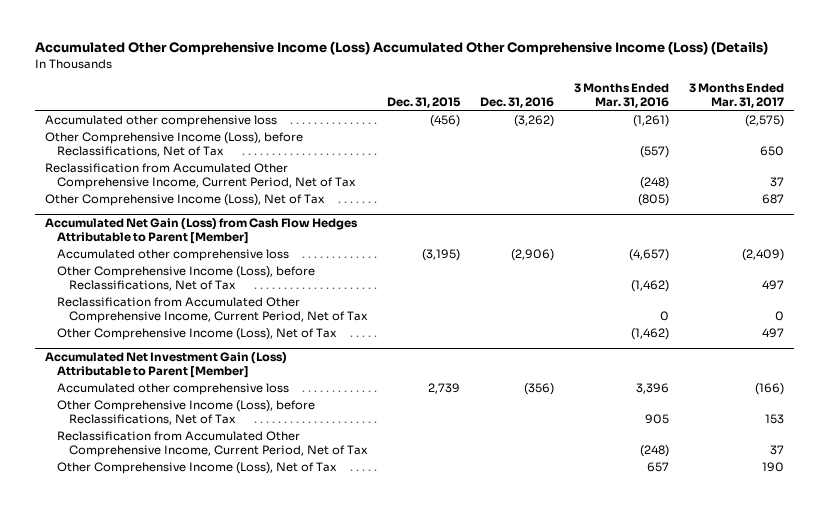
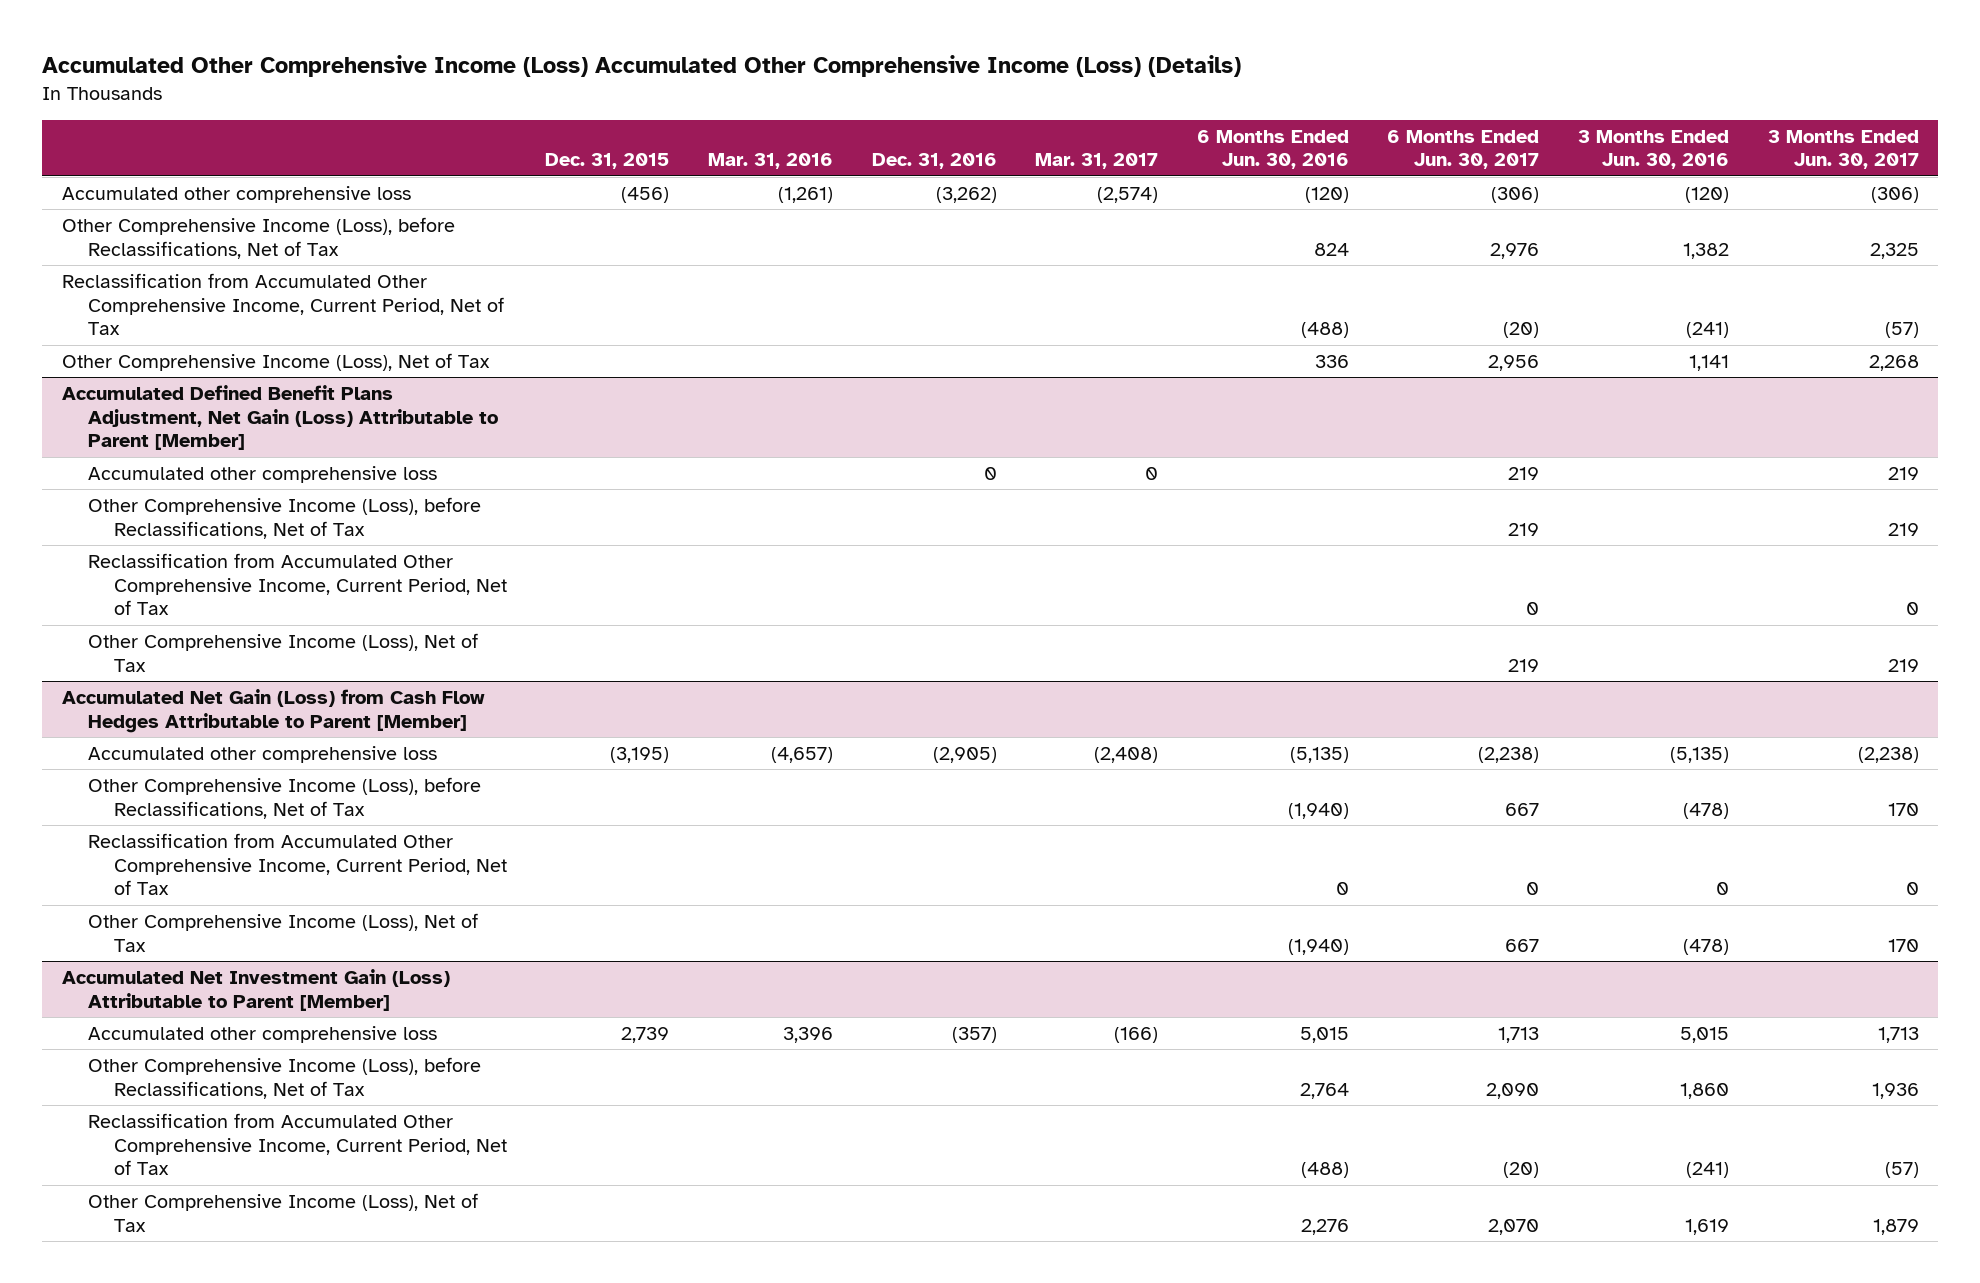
[574,82,670,108] 3 Months Ended Mar. 31, 2016 -> none
[689,82,785,108] 3 Months Ended Mar. 31, 2017 -> none
none -> [707,153,833,170] Mar. 31, 2016
none -> [1035,153,1159,170] Mar. 31, 2017
none -> [1196,129,1349,170] 6 Months Ended Jun. 30, 2016
none -> [1387,129,1540,170] 6 Months Ended Jun. 30, 2017
none -> [1578,129,1730,170] 3 Months Ended Jun. 30, 2016
none -> [1767,129,1919,170] 3 Months Ended Jun. 30, 2017
none -> [61,384,498,451] Accumulated Defined Benefit Plans Adjustment, Net Gain (Loss) Attributable to Parent [Member]
none -> [87,465,437,483] Accumulated other comprehensive loss
none -> [87,496,481,539] Other Comprehensive Income (Loss), before Reclassifications, Net of Tax
none -> [87,552,507,616] Reclassification from Accumulated Other Comprehensive Income, Current Period, Net of Tax
none -> [87,632,478,672] Other Comprehensive Income (Loss), Net of Tax
[511,248,555,261] (2,906) -> [932,746,997,763] (2,905)
[524,382,555,395] (356) -> [951,1026,997,1043] (357)

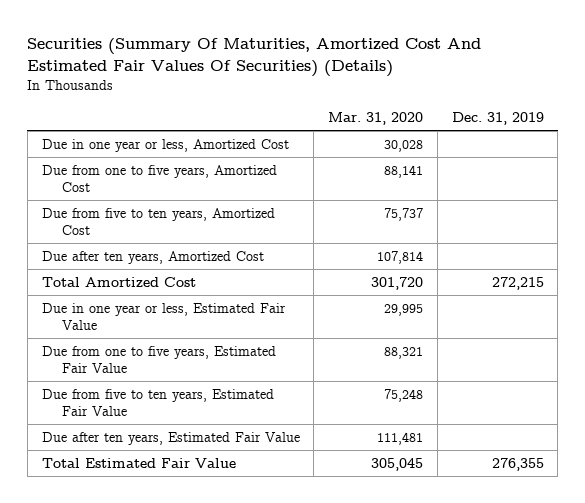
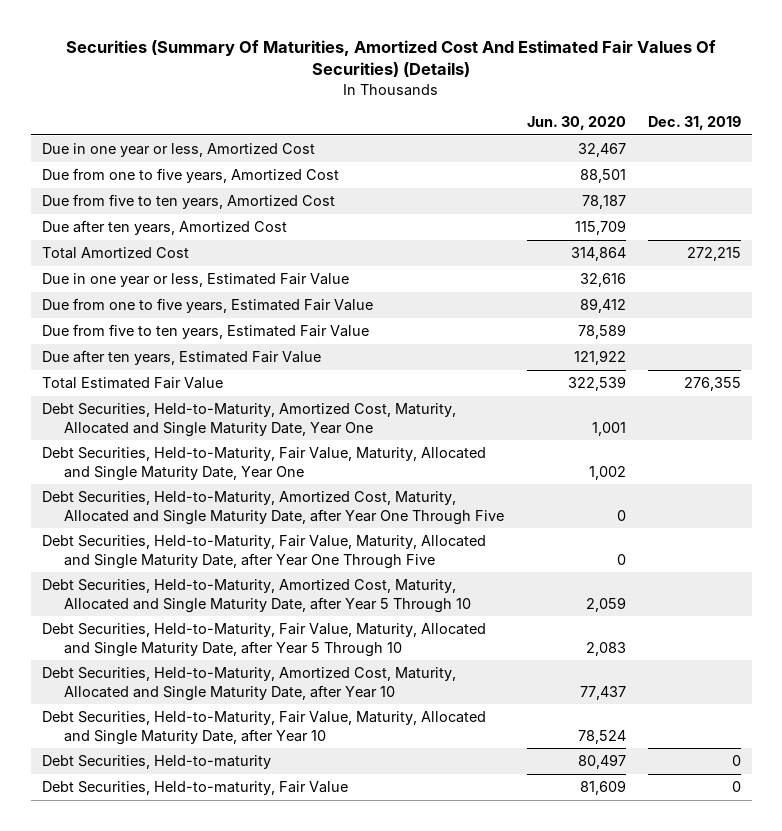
[328,111,424,125] Mar. 31, 2020 -> none
none -> [526,116,626,131] Jun. 30, 2020
none -> [41,403,456,437] Debt Securities, Held-to-Maturity, Amortized Cost, Maturity, Allocated and Single Maturity Date, Year One
none -> [41,447,486,481] Debt Securities, Held-to-Maturity, Fair Value, Maturity, Allocated and Single Maturity Date, Year One
none -> [41,491,505,525] Debt Securities, Held-to-Maturity, Amortized Cost, Maturity, Allocated and Single Maturity Date, after Year One Through Five
none -> [41,535,486,569] Debt Securities, Held-to-Maturity, Fair Value, Maturity, Allocated and Single Maturity Date, after Year One Through Five
none -> [41,579,472,613] Debt Securities, Held-to-Maturity, Amortized Cost, Maturity, Allocated and Single Maturity Date, after Year 5 Through 10
none -> [41,623,486,657] Debt Securities, Held-to-Maturity, Fair Value, Maturity, Allocated and Single Maturity Date, after Year 5 Through 10
none -> [41,667,456,701] Debt Securities, Held-to-Maturity, Amortized Cost, Maturity, Allocated and Single Maturity Date, after Year 10
none -> [41,711,486,745] Debt Securities, Held-to-Maturity, Fair Value, Maturity, Allocated and Single Maturity Date, after Year 10
none -> [41,755,271,770] Debt Securities, Held-to-maturity
none -> [41,781,348,796] Debt Securities, Held-to-maturity, Fair Value

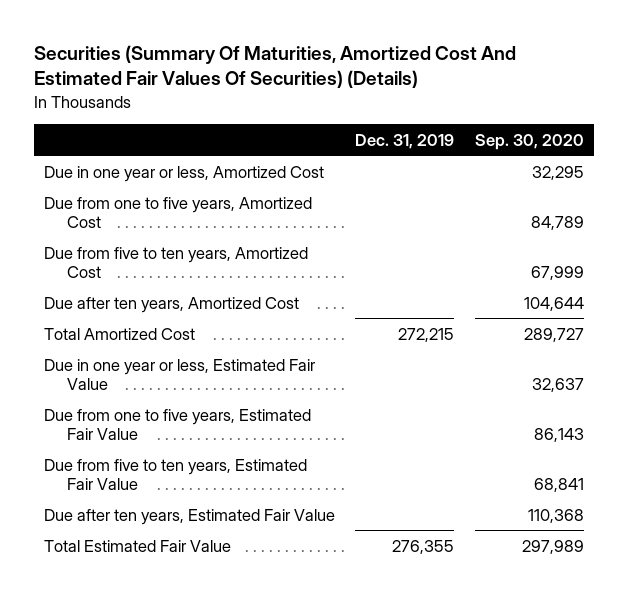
[526,116,626,131] Jun. 30, 2020 -> none
none -> [474,133,584,150] Sep. 30, 2020
[41,403,456,437] Debt Securities, Held-to-Maturity, Amortized Cost, Maturity, Allocated and Single Maturity Date, Year One -> none
[41,447,486,481] Debt Securities, Held-to-Maturity, Fair Value, Maturity, Allocated and Single Maturity Date, Year One -> none
[41,491,505,525] Debt Securities, Held-to-Maturity, Amortized Cost, Maturity, Allocated and Single Maturity Date, after Year One Through Five -> none
[41,535,486,569] Debt Securities, Held-to-Maturity, Fair Value, Maturity, Allocated and Single Maturity Date, after Year One Through Five -> none
[41,579,472,613] Debt Securities, Held-to-Maturity, Amortized Cost, Maturity, Allocated and Single Maturity Date, after Year 5 Through 10 -> none
[41,623,486,657] Debt Securities, Held-to-Maturity, Fair Value, Maturity, Allocated and Single Maturity Date, after Year 5 Through 10 -> none
[41,667,456,701] Debt Securities, Held-to-Maturity, Amortized Cost, Maturity, Allocated and Single Maturity Date, after Year 10 -> none
[41,711,486,745] Debt Securities, Held-to-Maturity, Fair Value, Maturity, Allocated and Single Maturity Date, after Year 10 -> none
[41,755,271,770] Debt Securities, Held-to-maturity -> none
[41,781,348,796] Debt Securities, Held-to-maturity, Fair Value -> none

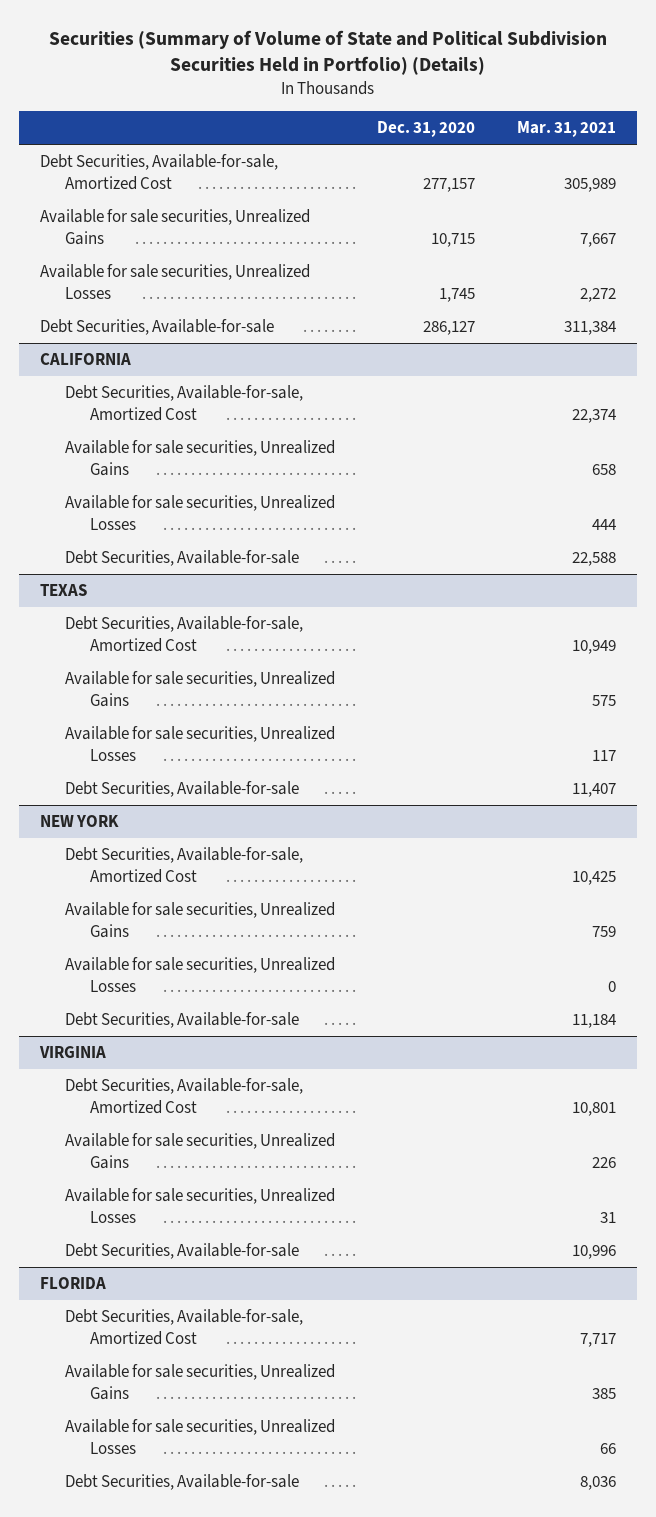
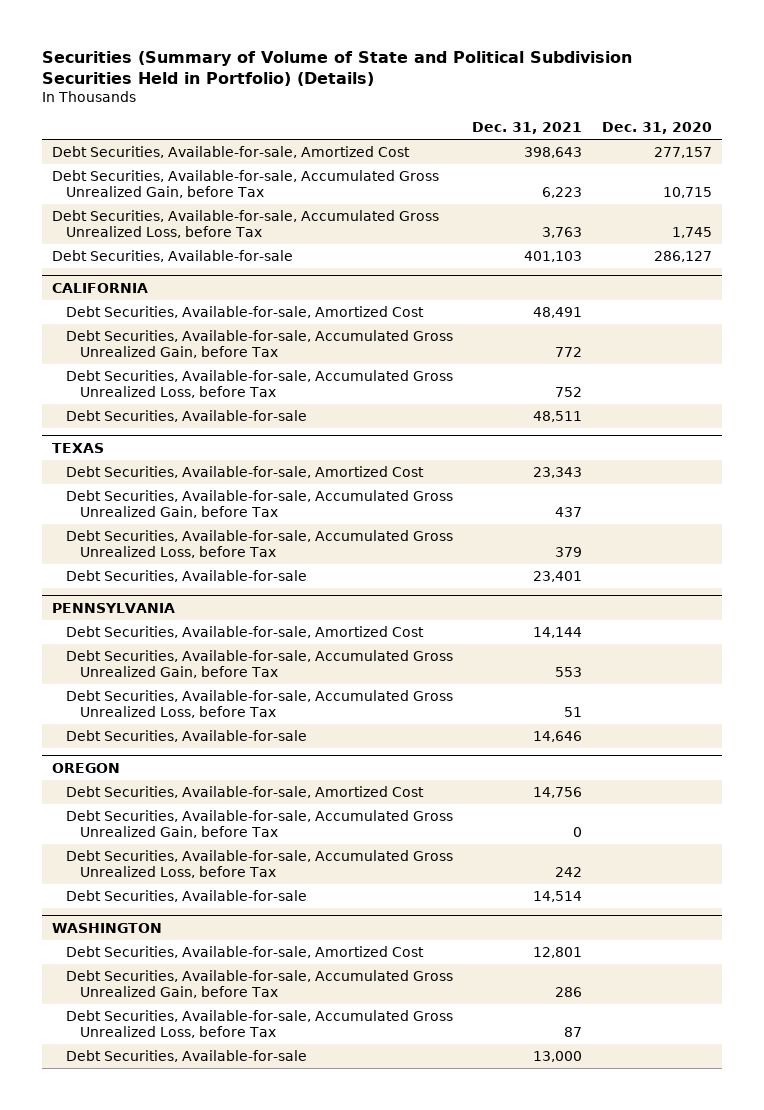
[516,121,616,138] Mar. 31, 2021 -> none
none -> [472,122,583,135] Dec. 31, 2021
[39,209,310,245] Available for sale securities, Unrealized Gains -> [51,169,439,198] Debt Securities, Available-for-sale, Accumulated Gross Unrealized Gain, before Tax
[39,264,310,299] Available for sale securities, Unrealized Losses -> [51,209,439,238] Debt Securities, Available-for-sale, Accumulated Gross Unrealized Loss, before Tax
[64,440,335,476] Available for sale securities, Unrealized Gains -> [65,329,453,358] Debt Securities, Available-for-sale, Accumulated Gross Unrealized Gain, before Tax
[64,495,335,530] Available for sale securities, Unrealized Losses -> [65,369,453,398] Debt Securities, Available-for-sale, Accumulated Gross Unrealized Loss, before Tax
[64,671,335,707] Available for sale securities, Unrealized Gains -> [65,489,453,518] Debt Securities, Available-for-sale, Accumulated Gross Unrealized Gain, before Tax
[64,726,335,761] Available for sale securities, Unrealized Losses -> [65,529,453,558] Debt Securities, Available-for-sale, Accumulated Gross Unrealized Loss, before Tax
[39,815,119,828] NEW YORK -> none
[64,847,303,883] Debt Securities, Available-for-sale, Amortized Cost -> none
[64,902,335,938] Available for sale securities, Unrealized Gains -> none
[64,957,335,992] Available for sale securities, Unrealized Losses -> none
[64,1012,299,1029] Debt Securities, Available-for-sale -> none
[38,1046,106,1059] VIRGINIA -> none
[64,1078,303,1114] Debt Securities, Available-for-sale, Amortized Cost -> none
[64,1133,335,1169] Available for sale securities, Unrealized Gains -> none
[64,1188,335,1223] Available for sale securities, Unrealized Losses -> none
[64,1243,299,1260] Debt Securities, Available-for-sale -> none
[39,1277,106,1290] FLORIDA -> none
[64,1309,303,1345] Debt Securities, Available-for-sale, Amortized Cost -> none
[64,1364,335,1400] Available for sale securities, Unrealized Gains -> none
[64,1419,335,1454] Available for sale securities, Unrealized Losses -> none
[64,1474,299,1491] Debt Securities, Available-for-sale -> none
none -> [51,602,175,613] PENNSYLVANIA
none -> [65,625,424,638] Debt Securities, Available-for-sale, Amortized Cost
none -> [65,649,453,678] Debt Securities, Available-for-sale, Accumulated Gross Unrealized Gain, before Tax
none -> [65,689,453,718] Debt Securities, Available-for-sale, Accumulated Gross Unrealized Loss, before Tax
none -> [65,729,307,742] Debt Securities, Available-for-sale
none -> [51,762,120,773] OREGON
none -> [65,785,424,798] Debt Securities, Available-for-sale, Amortized Cost
none -> [65,809,453,838] Debt Securities, Available-for-sale, Accumulated Gross Unrealized Gain, before Tax
none -> [65,849,453,878] Debt Securities, Available-for-sale, Accumulated Gross Unrealized Loss, before Tax
none -> [65,889,307,902] Debt Securities, Available-for-sale
none -> [51,922,162,933] WASHINGTON
none -> [65,945,424,958] Debt Securities, Available-for-sale, Amortized Cost
none -> [65,969,453,998] Debt Securities, Available-for-sale, Accumulated Gross Unrealized Gain, before Tax
none -> [65,1009,453,1038] Debt Securities, Available-for-sale, Accumulated Gross Unrealized Loss, before Tax
none -> [65,1049,307,1062] Debt Securities, Available-for-sale

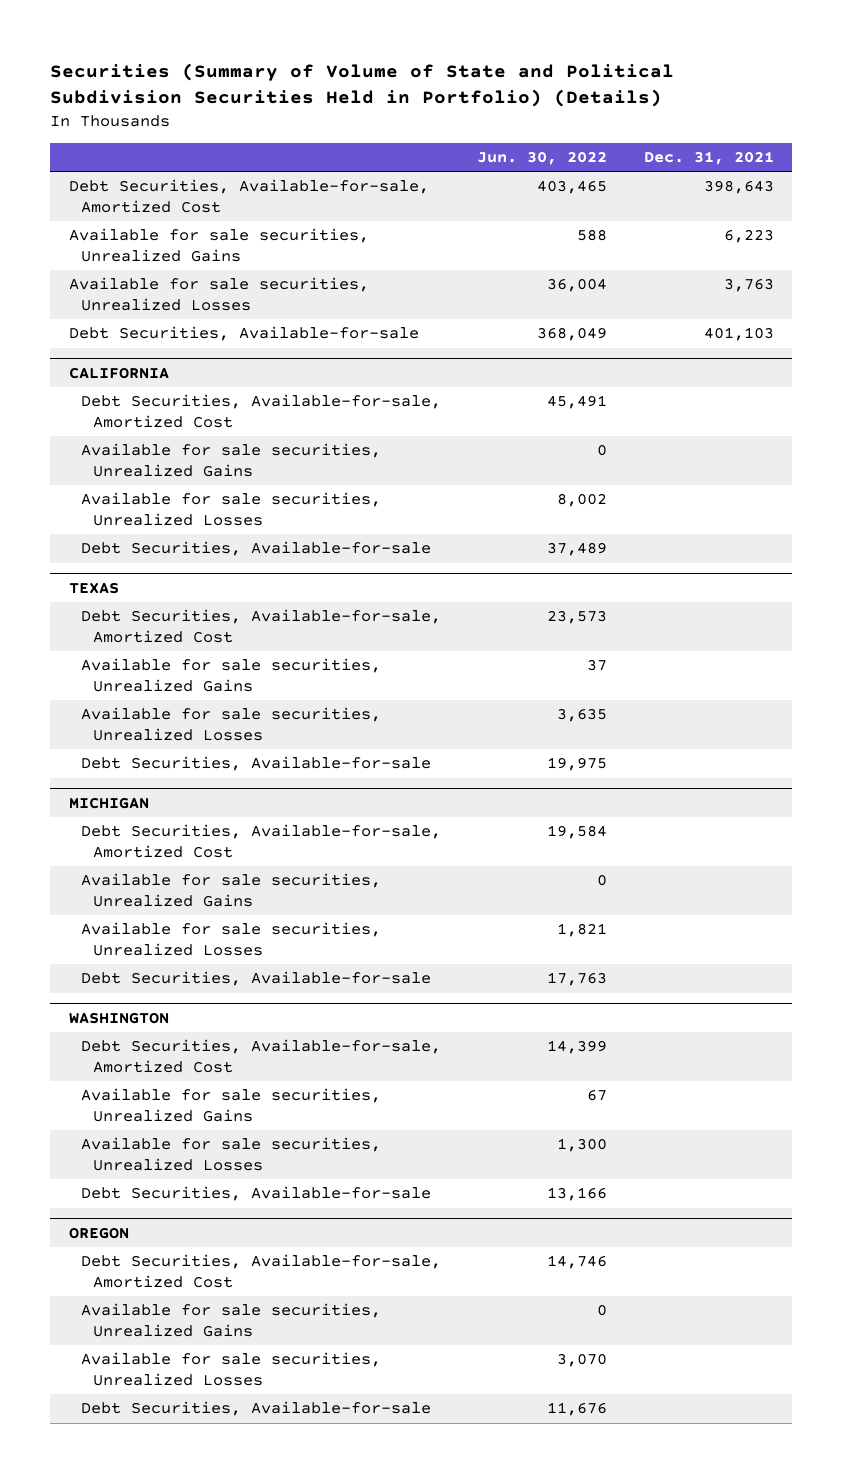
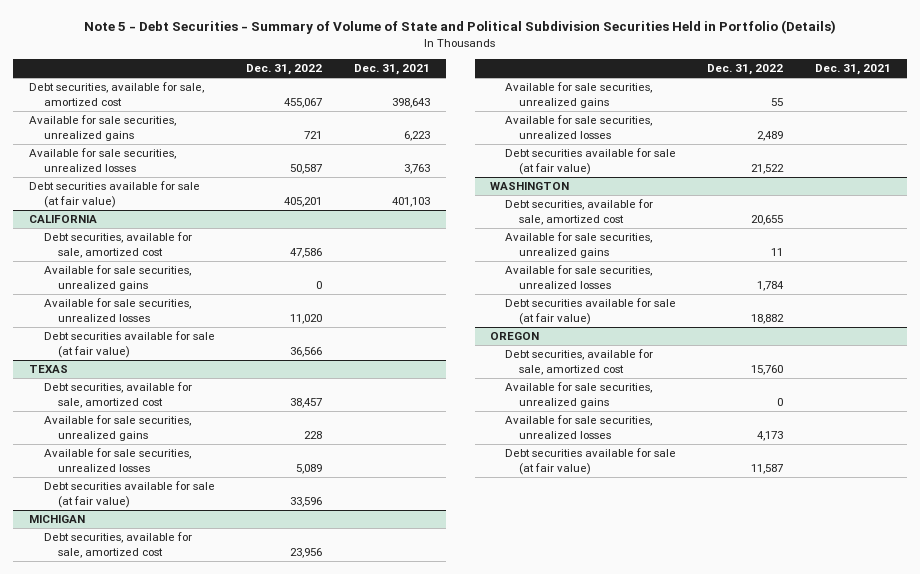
[50,62,675,107] Securities (Summary of Volume of State and Political Subdivision Securities Held in Portfolio) (Details) -> [84,20,837,35] Note 5 - Debt Securities - Summary of Volume of State and Political Subdivision Securities Held in Portfolio (Details)
[477,151,608,166] Jun. 30, 2022 -> none
none -> [246,64,323,76] Dec. 31, 2022
[68,179,429,214] Debt Securities, Available-for-sale, Amortized Cost -> [29,82,205,106] Debt securities, available for sale, amortized cost
[68,228,369,263] Available for sale securities, Unrealized Gains -> [29,115,177,141] Available for sale securities, unrealized gains
[68,277,369,312] Available for sale securities, Unrealized Losses -> [29,148,177,172] Available for sale securities, unrealized losses
[68,326,419,342] Debt Securities, Available-for-sale -> [29,181,201,208] Debt securities available for sale (at fair value)
[80,394,441,429] Debt Securities, Available-for-sale, Amortized Cost -> [43,232,192,258] Debt securities, available for sale, amortized cost
[80,443,381,478] Available for sale securities, Unrealized Gains -> [43,265,191,291] Available for sale securities, unrealized gains
[80,492,381,527] Available for sale securities, Unrealized Losses -> [43,298,191,322] Available for sale securities, unrealized losses
[80,541,431,557] Debt Securities, Available-for-sale -> [43,331,215,358] Debt securities available for sale (at fair value)
[80,609,441,644] Debt Securities, Available-for-sale, Amortized Cost -> [43,382,192,408] Debt securities, available for sale, amortized cost
[80,658,381,693] Available for sale securities, Unrealized Gains -> [43,415,191,441] Available for sale securities, unrealized gains
[80,707,381,742] Available for sale securities, Unrealized Losses -> [43,448,191,472] Available for sale securities, unrealized losses
[80,756,431,772] Debt Securities, Available-for-sale -> [43,481,215,508] Debt securities available for sale (at fair value)
[80,824,441,859] Debt Securities, Available-for-sale, Amortized Cost -> [43,532,192,558] Debt securities, available for sale, amortized cost
[80,873,381,908] Available for sale securities, Unrealized Gains -> [504,82,652,108] Available for sale securities, unrealized gains
[80,922,381,957] Available for sale securities, Unrealized Losses -> [504,115,652,139] Available for sale securities, unrealized losses
[80,971,431,987] Debt Securities, Available-for-sale -> [504,148,676,175] Debt securities available for sale (at fair value)
[80,1039,441,1074] Debt Securities, Available-for-sale, Amortized Cost -> [504,199,653,225] Debt securities, available for sale, amortized cost
[80,1088,381,1123] Available for sale securities, Unrealized Gains -> [504,232,652,258] Available for sale securities, unrealized gains
[80,1137,381,1172] Available for sale securities, Unrealized Losses -> [504,265,652,289] Available for sale securities, unrealized losses
[80,1186,431,1202] Debt Securities, Available-for-sale -> [504,298,676,325] Debt securities available for sale (at fair value)
[80,1254,441,1289] Debt Securities, Available-for-sale, Amortized Cost -> [504,349,653,375] Debt securities, available for sale, amortized cost
[80,1303,381,1338] Available for sale securities, Unrealized Gains -> [504,382,652,408] Available for sale securities, unrealized gains
[80,1352,381,1387] Available for sale securities, Unrealized Losses -> [504,415,652,439] Available for sale securities, unrealized losses
[80,1401,431,1417] Debt Securities, Available-for-sale -> [504,448,676,475] Debt securities available for sale (at fair value)

